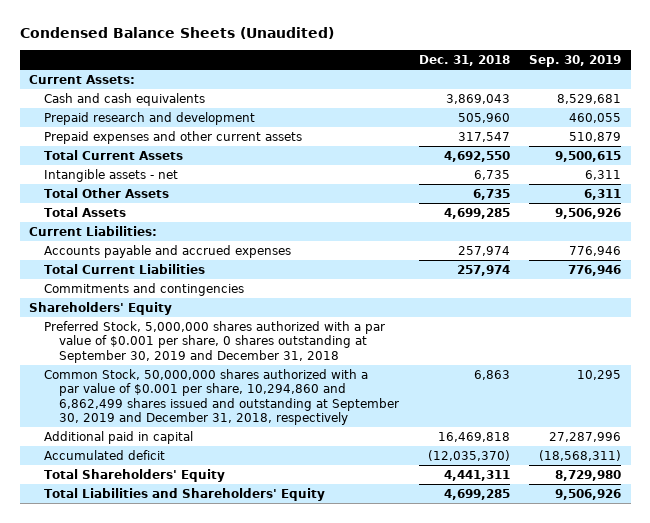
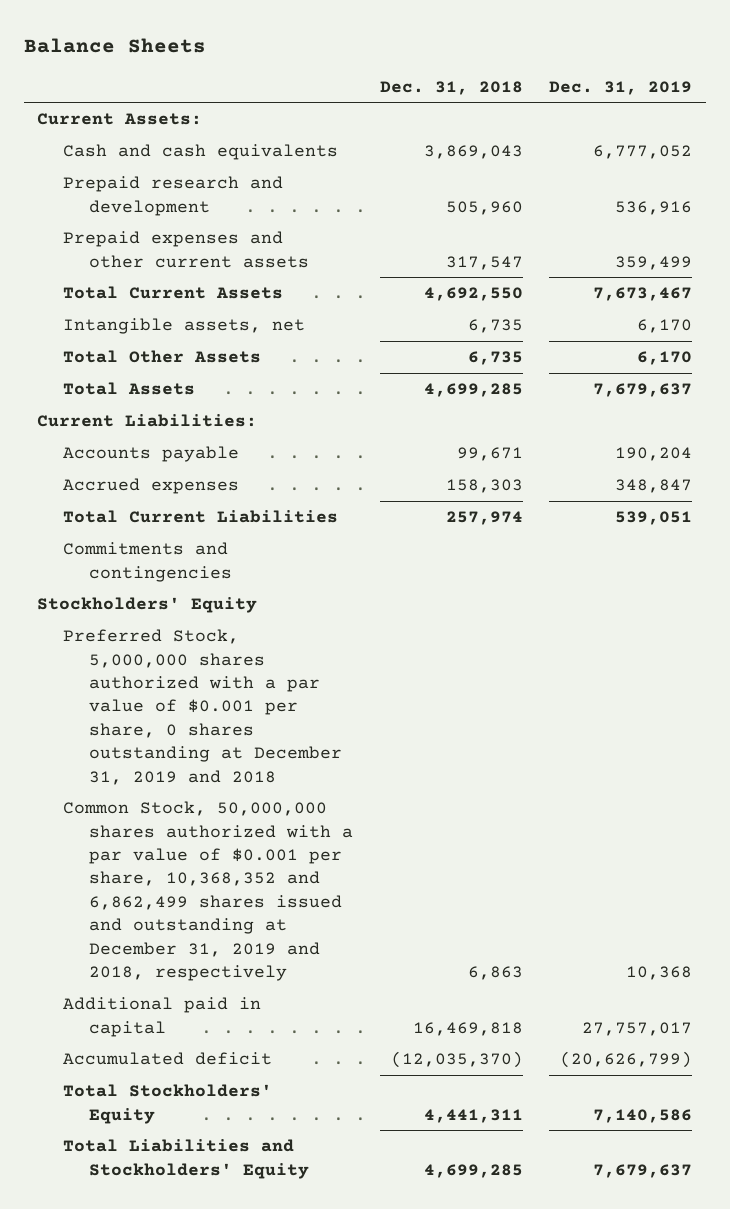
[19,27,334,40] Condensed Balance Sheets (Unaudited) -> [24,38,207,54] Balance Sheets
[529,55,622,68] Sep. 30, 2019 -> none
none -> [549,80,693,95] Dec. 31, 2019
[44,168,179,182] Intangible assets - net -> [63,318,306,335] Intangible assets, net
[44,244,292,258] Accounts payable and accrued expenses -> none
none -> [63,446,240,463] Accounts payable
none -> [63,478,240,495] Accrued expenses
[29,301,173,315] Shareholders' Equity -> [37,597,258,614] Stockholders' Equity
[44,320,386,363] Preferred Stock, 5,000,000 shares authorized with a par value of $0.001 per share, 0 shares outstanding at September 30, 2019 and December 31, 2018 -> [63,629,343,785] Preferred Stock, 5,000,000 shares authorized with a par value of $0.001 per share, 0 shares outstanding at December 31, 2019 and 2018
[44,368,400,426] Common Stock, 50,000,000 shares authorized with a par value of $0.001 per share, 10,294,860 and 6,862,499 shares issued and outstanding at September 30, 2019 and December 31, 2018, respectively -> [63,801,354,981] Common Stock, 50,000,000 shares authorized with a par value of $0.001 per share, 10,368,352 and 6,862,499 shares issued and outstanding at December 31, 2019 and 2018, respectively
[44,468,226,482] Total Shareholders' Equity -> [63,1084,273,1124] Total Stockholders' Equity
[44,487,326,501] Total Liabilities and Shareholders' Equity -> [63,1139,310,1179] Total Liabilities and Stockholders' Equity

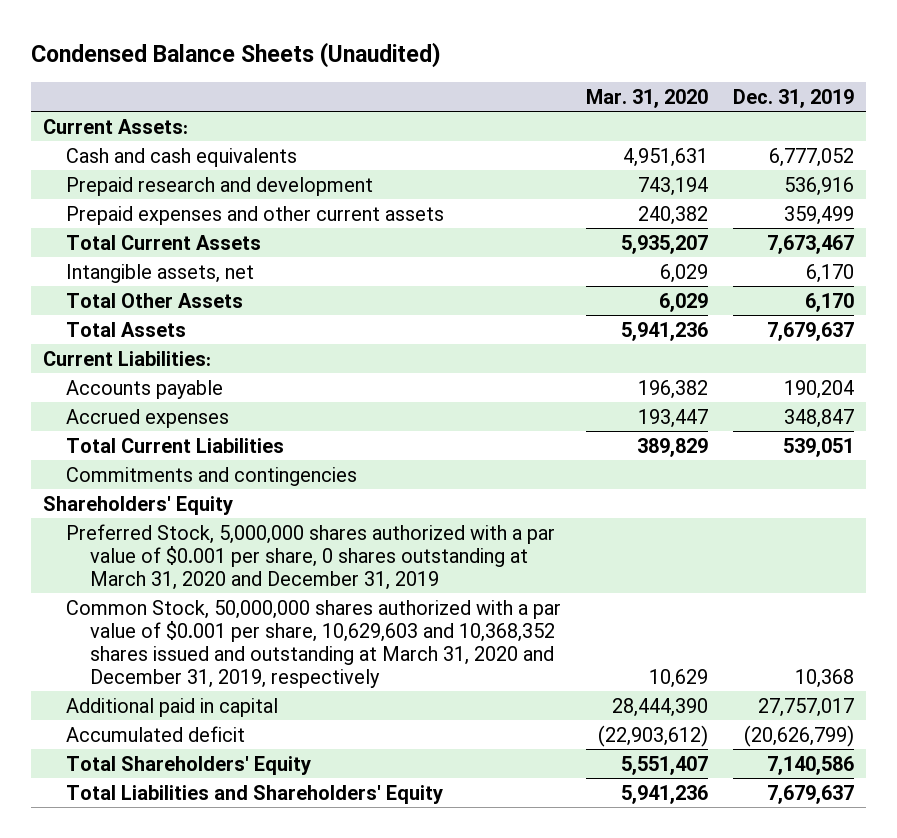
[24,38,207,54] Balance Sheets -> [30,42,441,69] Condensed Balance Sheets (Unaudited)
[379,80,523,95] Dec. 31, 2018 -> none
none -> [586,88,709,108] Mar. 31, 2020
[37,597,258,614] Stockholders' Equity -> [43,495,234,515] Shareholders' Equity
[63,629,343,785] Preferred Stock, 5,000,000 shares authorized with a par value of $0.001 per share, 0 shares outstanding at December 31, 2019 and 2018 -> [66,523,556,590] Preferred Stock, 5,000,000 shares authorized with a par value of $0.001 per share, 0 shares outstanding at March 31, 2020 and December 31, 2019
[63,801,354,981] Common Stock, 50,000,000 shares authorized with a par value of $0.001 per share, 10,368,352 and 6,862,499 shares issued and outstanding at December 31, 2019 and 2018, respectively -> [66,599,562,688] Common Stock, 50,000,000 shares authorized with a par value of $0.001 per share, 10,629,603 and 10,368,352 shares issued and outstanding at March 31, 2020 and December 31, 2019, respectively
[63,1084,273,1124] Total Stockholders' Equity -> [66,755,312,775] Total Shareholders' Equity
[63,1139,310,1179] Total Liabilities and Stockholders' Equity -> [66,784,444,804] Total Liabilities and Shareholders' Equity

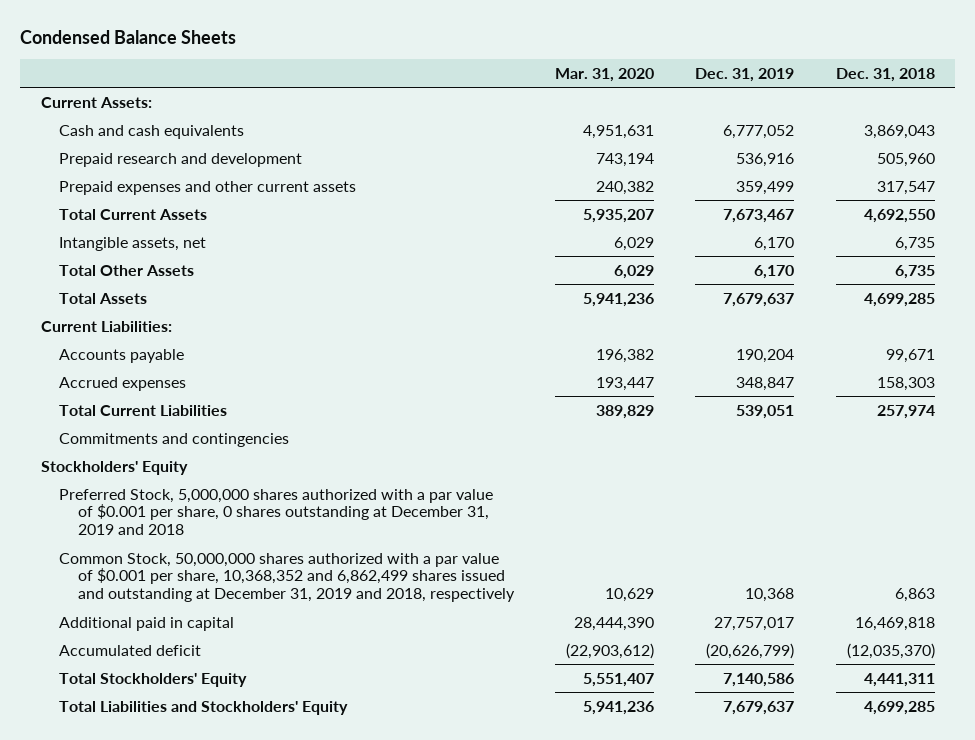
[30,42,441,69] Condensed Balance Sheets (Unaudited) -> [19,29,236,44] Condensed Balance Sheets
none -> [835,67,935,82] Dec. 31, 2018
[43,495,234,515] Shareholders' Equity -> [40,460,188,475] Stockholders' Equity
[66,523,556,590] Preferred Stock, 5,000,000 shares authorized with a par value of $0.001 per share, 0 shares outstanding at March 31, 2020 and December 31, 2019 -> [59,488,494,536] Preferred Stock, 5,000,000 shares authorized with a par value of $0.001 per share, 0 shares outstanding at December 31, 2019 and 2018
[66,599,562,688] Common Stock, 50,000,000 shares authorized with a par value of $0.001 per share, 10,629,603 and 10,368,352 shares issued and outstanding at March 31, 2020 and December 31, 2019, respectively -> [59,552,515,603] Common Stock, 50,000,000 shares authorized with a par value of $0.001 per share, 10,368,352 and 6,862,499 shares issued and outstanding at December 31, 2019 and 2018, respectively
[66,755,312,775] Total Shareholders' Equity -> [59,672,248,687] Total Stockholders' Equity
[66,784,444,804] Total Liabilities and Shareholders' Equity -> [59,700,349,715] Total Liabilities and Stockholders' Equity

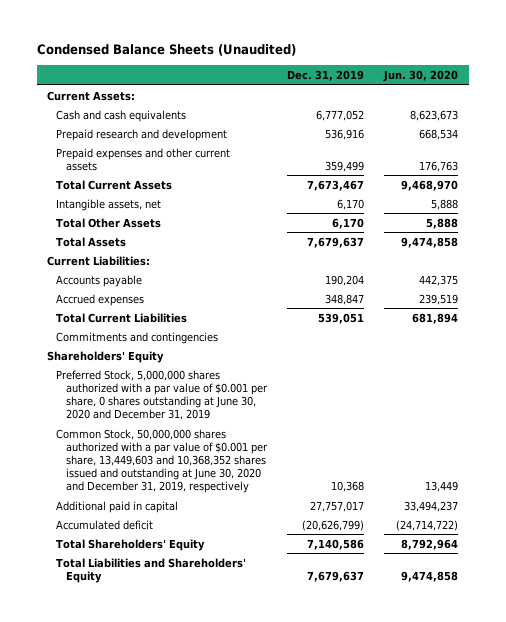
[19,29,236,44] Condensed Balance Sheets -> [37,44,297,57] Condensed Balance Sheets (Unaudited)
[555,67,655,82] Mar. 31, 2020 -> none
[835,67,935,82] Dec. 31, 2018 -> none
none -> [383,69,459,82] Jun. 30, 2020
[40,460,188,475] Stockholders' Equity -> [47,350,165,363] Shareholders' Equity
[59,488,494,536] Preferred Stock, 5,000,000 shares authorized with a par value of $0.001 per share, 0 shares outstanding at December 31, 2019 and 2018 -> [56,369,268,420] Preferred Stock, 5,000,000 shares authorized with a par value of $0.001 per share, 0 shares outstanding at June 30, 2020 and December 31, 2019
[59,552,515,603] Common Stock, 50,000,000 shares authorized with a par value of $0.001 per share, 10,368,352 and 6,862,499 shares issued and outstanding at December 31, 2019 and 2018, respectively -> [56,428,268,493] Common Stock, 50,000,000 shares authorized with a par value of $0.001 per share, 13,449,603 and 10,368,352 shares issued and outstanding at June 30, 2020 and December 31, 2019, respectively
[59,672,248,687] Total Stockholders' Equity -> [56,538,206,551] Total Shareholders' Equity
[59,700,349,715] Total Liabilities and Stockholders' Equity -> [56,557,247,583] Total Liabilities and Shareholders' Equity

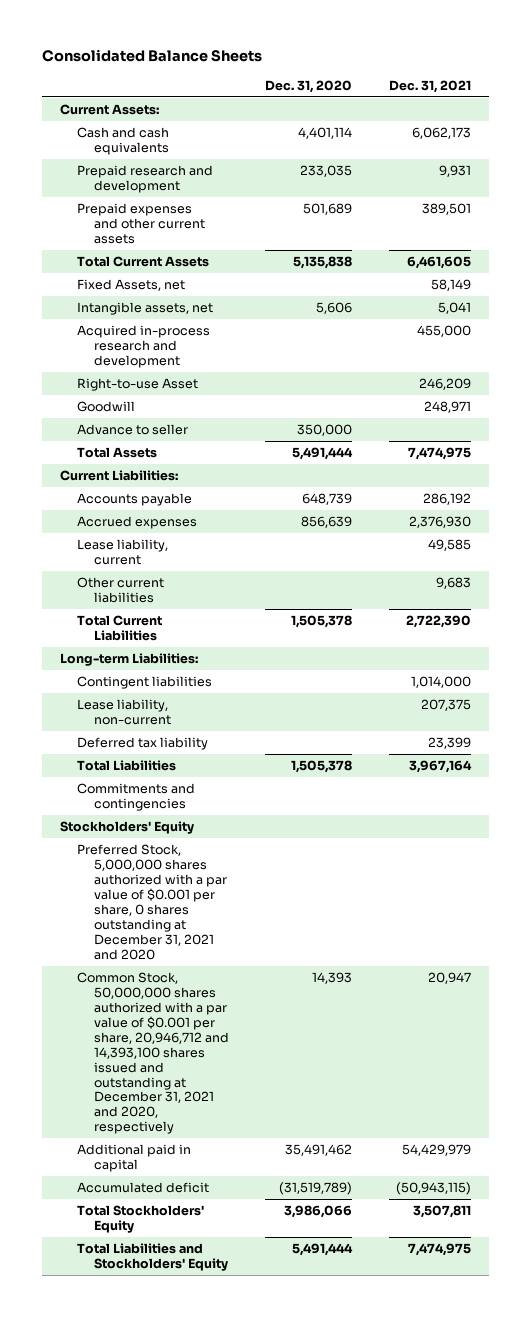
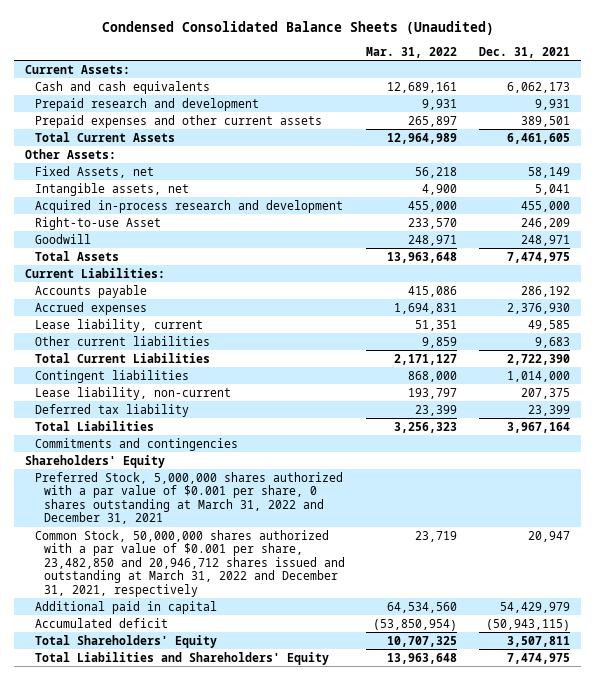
[41,49,262,63] Consolidated Balance Sheets -> [101,20,494,35] Condensed Consolidated Balance Sheets (Unaudited)
[265,79,353,93] Dec. 31, 2020 -> none
none -> [366,46,458,58] Mar. 31, 2022
none -> [25,148,117,159] Other Assets:
[76,424,188,436] Advance to seller -> none
[59,653,198,667] Long-term Liabilities: -> none
[59,821,194,835] Stockholders' Equity -> [25,454,166,468] Shareholders' Equity
[76,844,228,960] Preferred Stock, 5,000,000 shares authorized with a par value of $0.001 per share, 0 shares outstanding at December 31, 2021 and 2020 -> [34,471,343,525] Preferred Stock, 5,000,000 shares authorized with a par value of $0.001 per share, 0 shares outstanding at March 31, 2022 and December 31, 2021
[76,972,230,1135] Common Stock, 50,000,000 shares authorized with a par value of $0.001 per share, 20,946,712 and 14,393,100 shares issued and outstanding at December 31, 2021 and 2020, respectively -> [34,529,345,597] Common Stock, 50,000,000 shares authorized with a par value of $0.001 per share, 23,482,850 and 20,946,712 shares issued and outstanding at March 31, 2022 and December 31, 2021, respectively
[76,1205,204,1234] Total Stockholders' Equity -> [34,634,217,648] Total Shareholders' Equity
[76,1243,229,1272] Total Liabilities and Stockholders' Equity -> [34,651,329,665] Total Liabilities and Shareholders' Equity

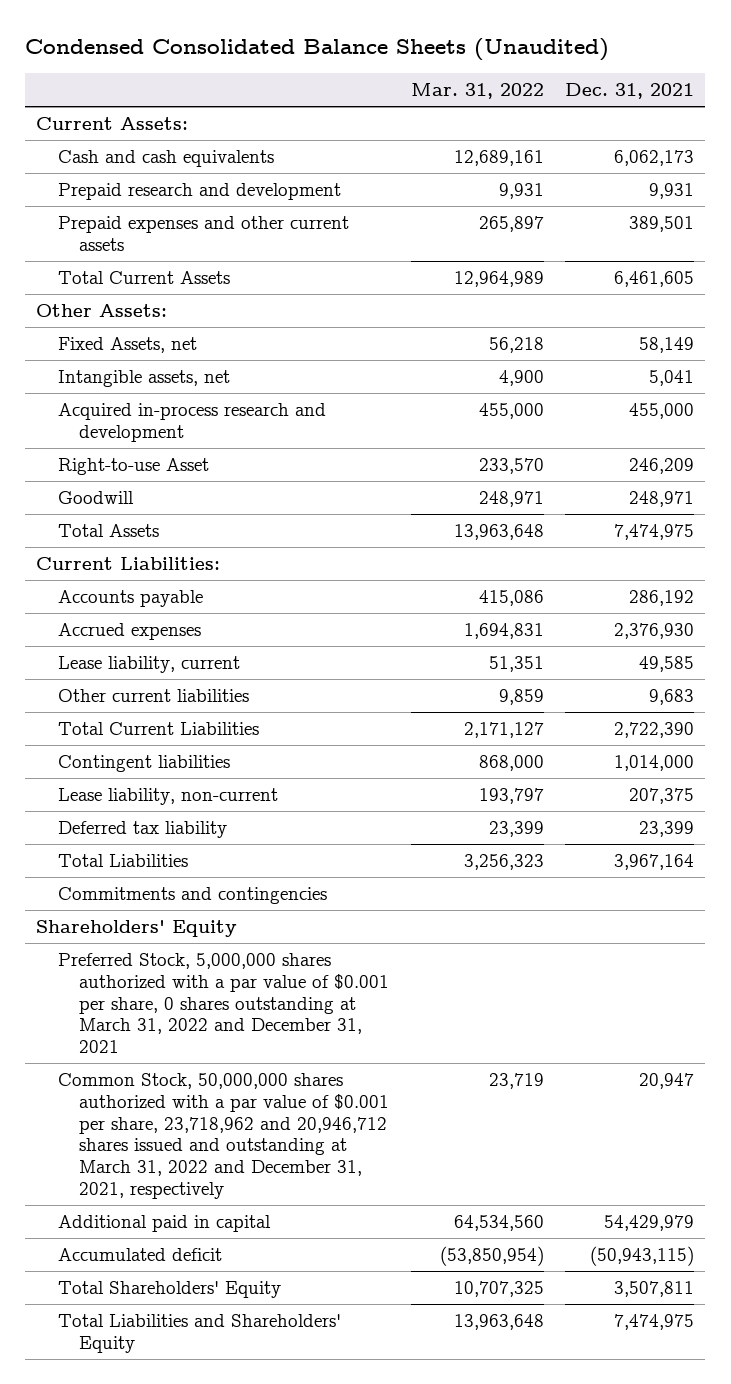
[34,529,345,597] Common Stock, 50,000,000 shares authorized with a par value of $0.001 per share, 23,482,850 and 20,946,712 shares issued and outstanding at March 31, 2022 and December 31, 2021, respectively -> [57,1073,389,1200] Common Stock, 50,000,000 shares authorized with a par value of $0.001 per share, 23,718,962 and 20,946,712 shares issued and outstanding at March 31, 2022 and December 31, 2021, respectively

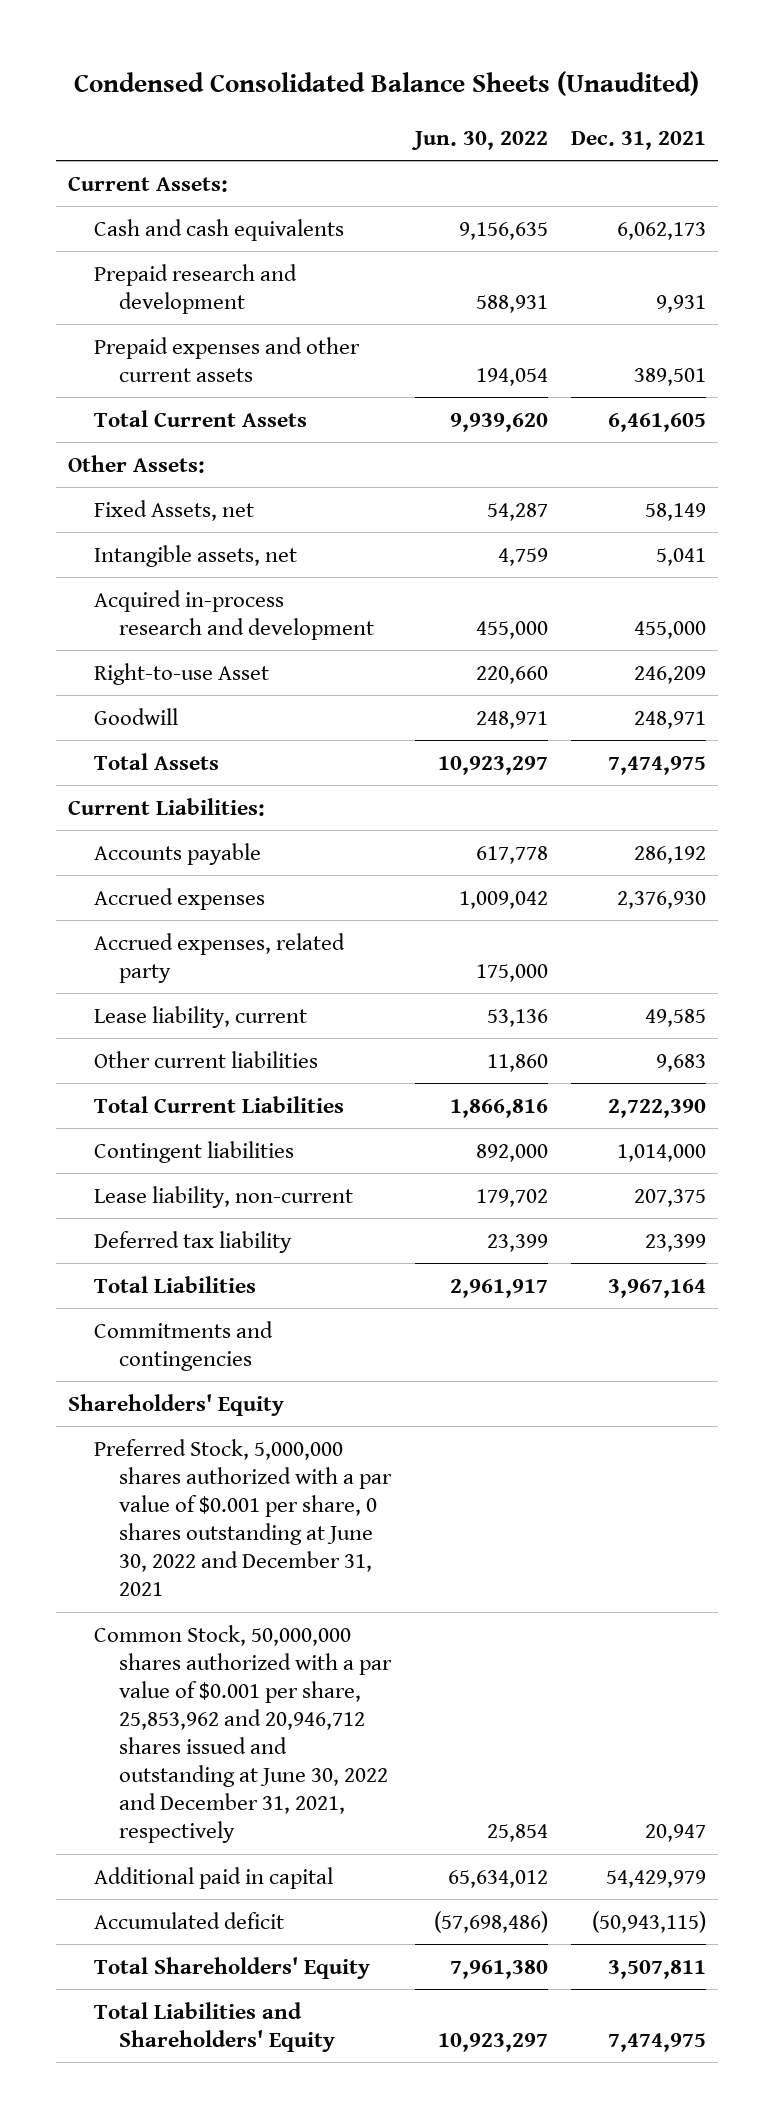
[410,83,544,100] Mar. 31, 2022 -> none
none -> [410,130,548,150] Jun. 30, 2022
none -> [93,932,345,983] Accrued expenses, related party
[57,953,389,1054] Preferred Stock, 5,000,000 shares authorized with a par value of $0.001 per share, 0 shares outstanding at March 31, 2022 and December 31, 2021 -> [93,1438,393,1597] Preferred Stock, 5,000,000 shares authorized with a par value of $0.001 per share, 0 shares outstanding at June 30, 2022 and December 31, 2021
[57,1073,389,1200] Common Stock, 50,000,000 shares authorized with a par value of $0.001 per share, 23,718,962 and 20,946,712 shares issued and outstanding at March 31, 2022 and December 31, 2021, respectively -> [93,1624,393,1844] Common Stock, 50,000,000 shares authorized with a par value of $0.001 per share, 25,853,962 and 20,946,712 shares issued and outstanding at June 30, 2022 and December 31, 2021, respectively

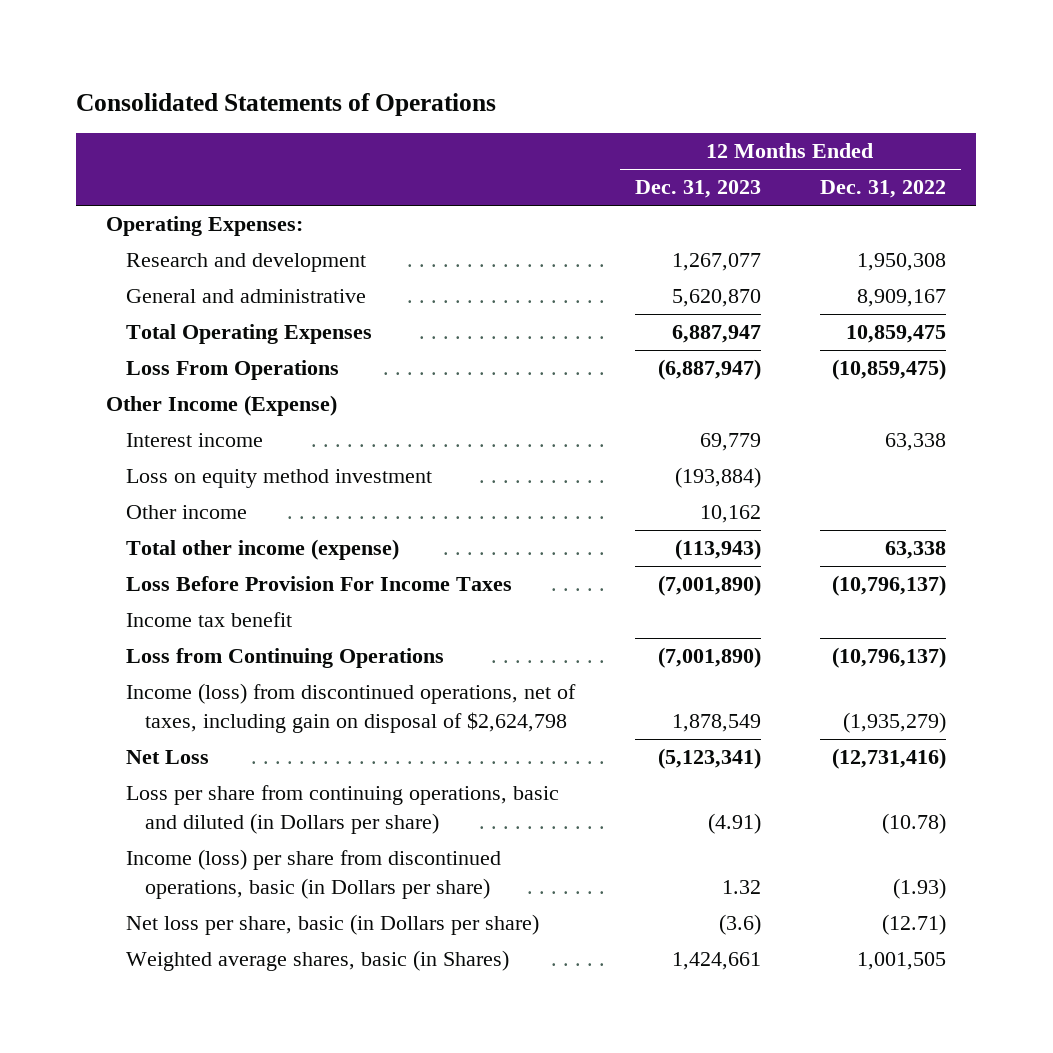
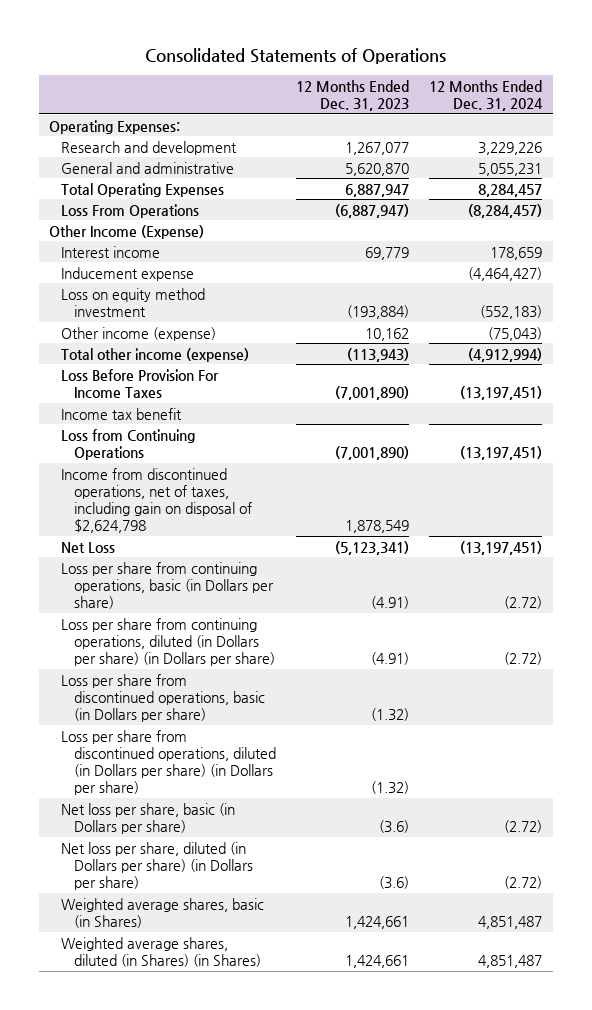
[820,180,947,199] Dec. 31, 2022 -> none
none -> [429,79,544,111] 12 Months Ended Dec. 31, 2024
none -> [61,266,195,281] Inducement expense
[125,505,247,520] Other income -> [61,326,217,341] Other income (expense)
[125,683,576,734] Income (loss) from discontinued operations, net of taxes, including gain on disposal of $2,624,798 -> [61,467,252,534] Income from discontinued operations, net of taxes, including gain on disposal of $2,624,798
[125,785,559,835] Loss per share from continuing operations, basic and diluted (in Dollars per share) -> [61,561,274,610] Loss per share from continuing operations, basic (in Dollars per share)
none -> [61,617,275,667] Loss per share from continuing operations, diluted (in Dollars per share) (in Dollars per share)
[125,849,501,900] Income (loss) per share from discontinued operations, basic (in Dollars per share) -> [61,673,265,723] Loss per share from discontinued operations, basic (in Dollars per share)
[721,880,761,895] 1.32 -> [370,708,409,722] (1.32)
none -> [61,729,276,796] Loss per share from discontinued operations, diluted (in Dollars per share) (in Dollars per share)
none -> [61,841,253,891] Net loss per share, diluted (in Dollars per share) (in Dollars per share)
none -> [61,936,261,967] Weighted average shares, diluted (in Shares) (in Shares)

